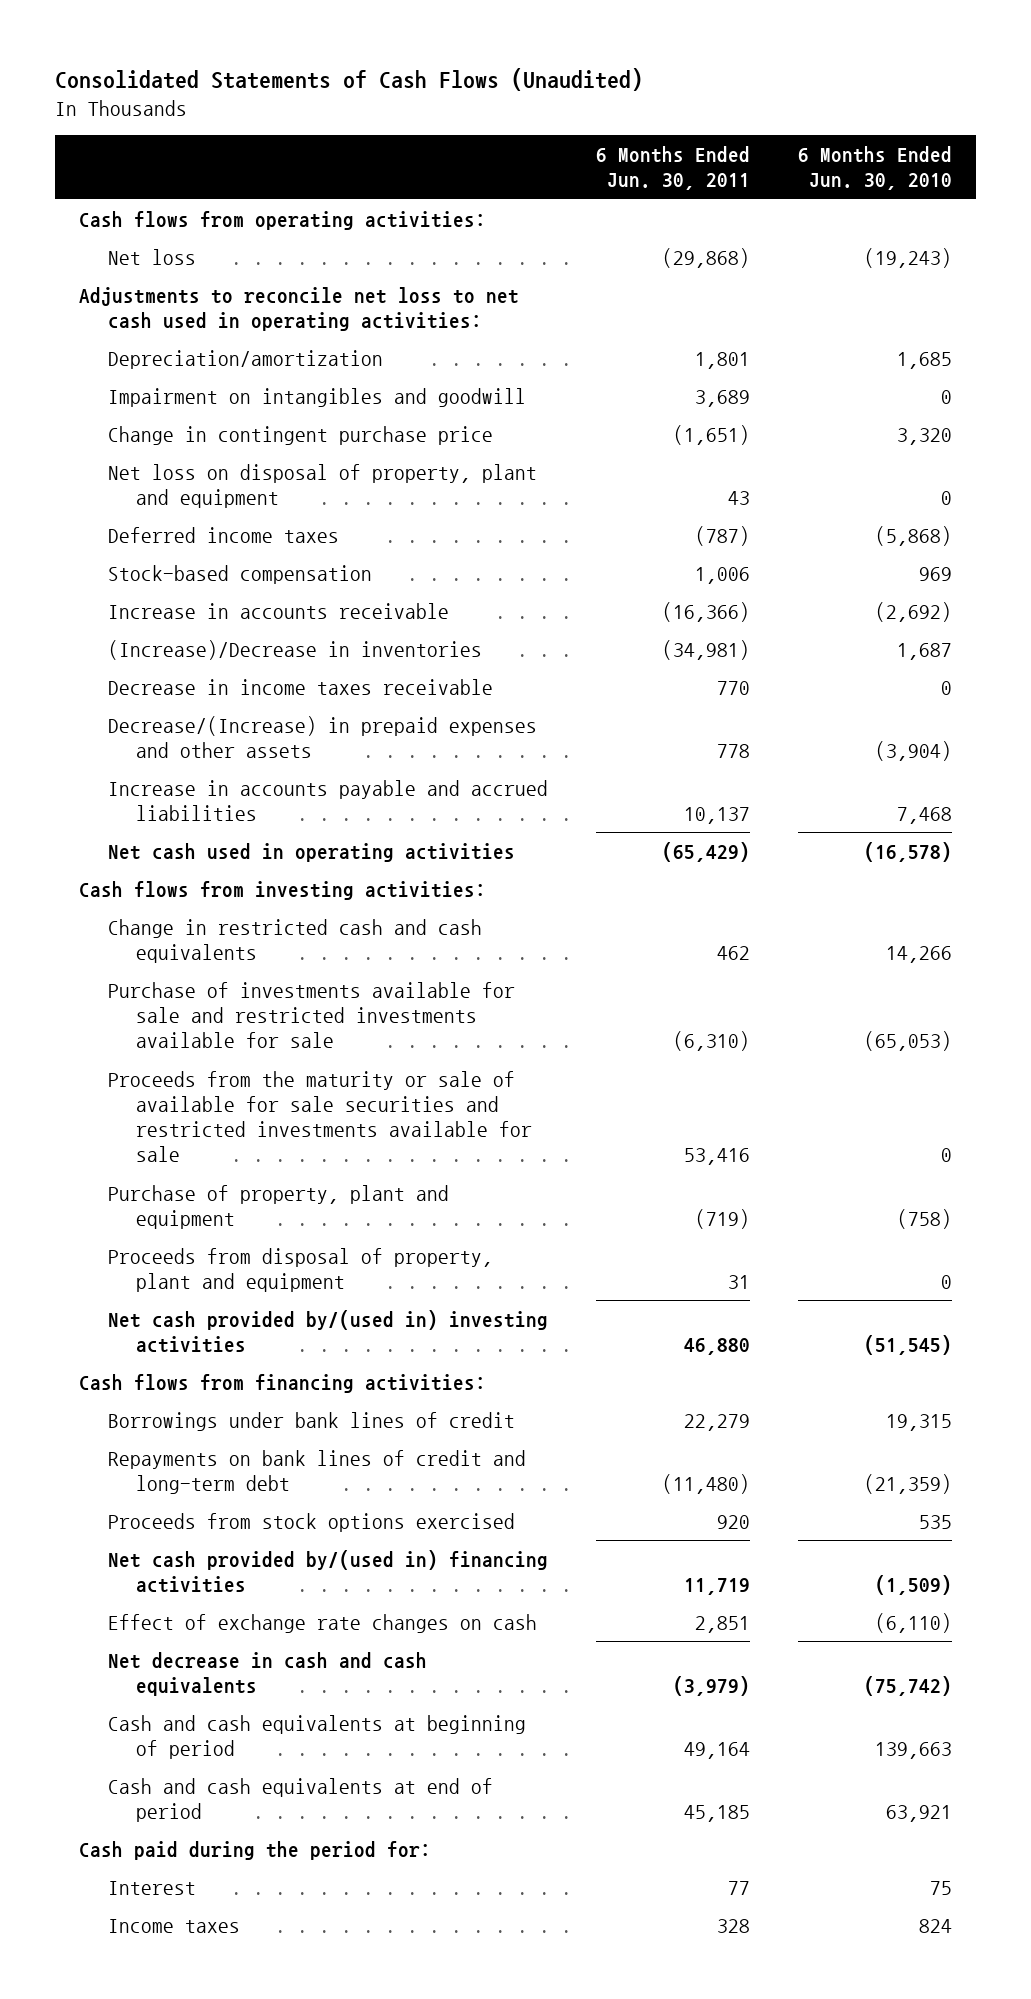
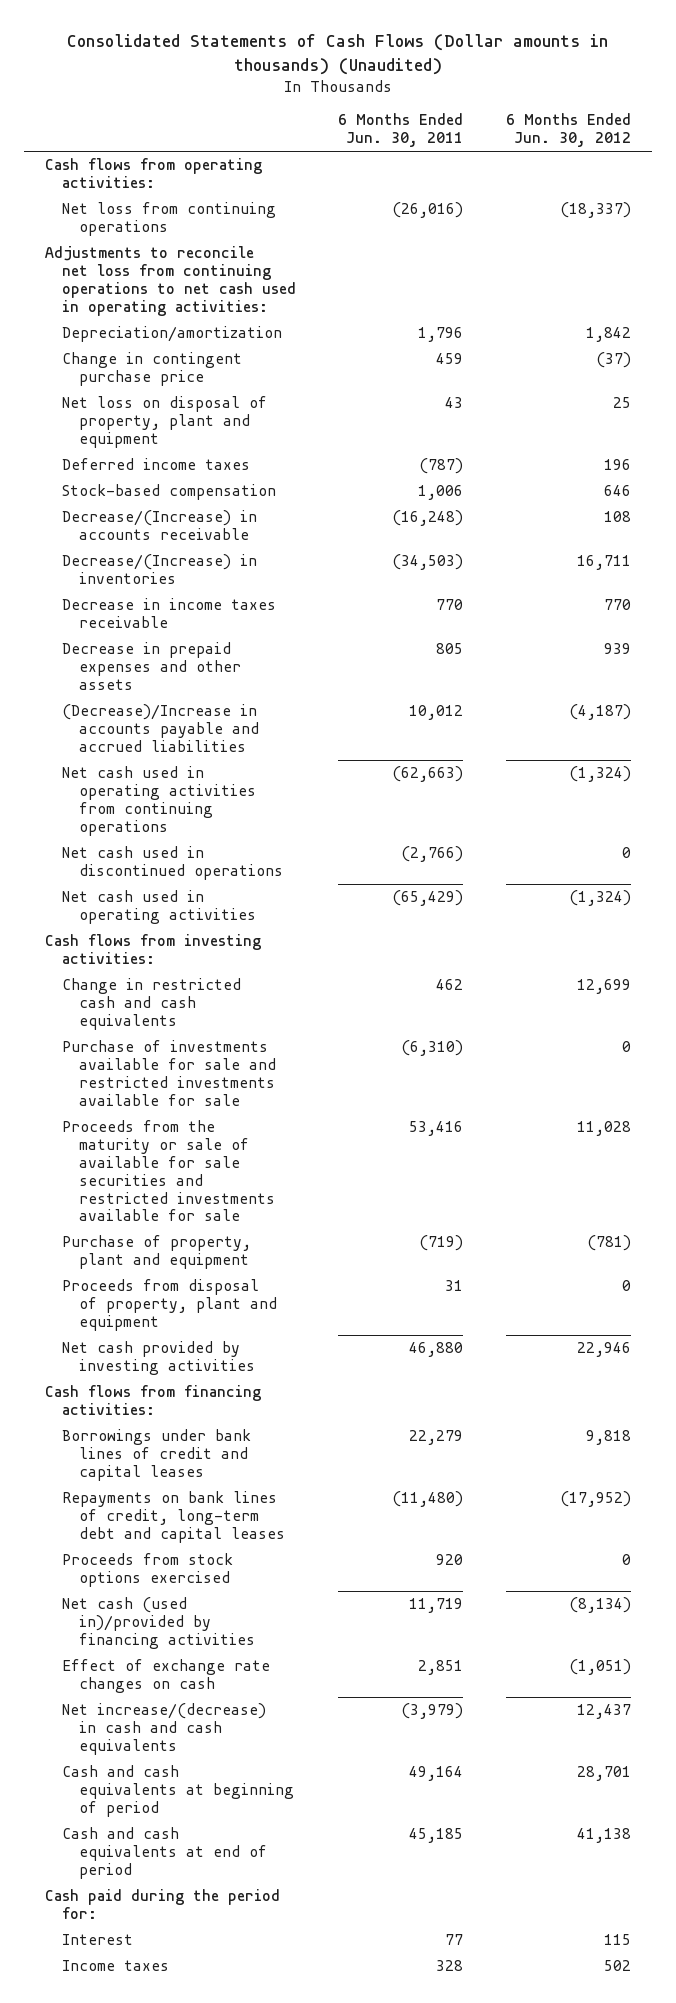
[54,67,643,91] Consolidated Statements of Cash Flows (Unaudited) -> [66,34,608,76] Consolidated Statements of Cash Flows (Dollar amounts in thousands) (Unaudited)
[798,145,953,191] 6 Months Ended Jun. 30, 2010 -> none
none -> [505,113,631,148] 6 Months Ended Jun. 30, 2012
[107,387,526,407] Impairment on intangibles and goodwill -> none
[107,248,196,265] Net loss -> [61,202,276,237] Net loss from continuing operations
[661,247,750,268] (29,868) -> [392,202,464,219] (26,016)
[78,286,519,331] Adjustments to reconcile net loss to net cash used in operating activities: -> [44,246,296,316] Adjustments to reconcile net loss from continuing operations to net cash used in operating activities:
[694,351,750,369] 1,801 -> [418,327,464,343] 1,796
[672,424,750,445] (1,651) -> [436,353,464,365] 459
[107,602,449,619] Increase in accounts receivable -> [61,510,257,541] Decrease/(Increase) in accounts receivable
[661,601,750,622] (16,366) -> [392,510,464,527] (16,248)
[107,639,482,660] (Increase)/Decrease in inventories -> [61,554,257,585] Decrease/(Increase) in inventories
[661,639,750,660] (34,981) -> [392,554,464,571] (34,503)
[107,715,537,758] Decrease/(Increase) in prepaid expenses and other assets -> [61,642,241,691] Decrease in prepaid expenses and other assets
[716,743,750,758] 778 -> [436,643,464,655] 805
[107,779,548,821] Increase in accounts payable and accrued liabilities -> [61,704,259,753] (Decrease)/Increase in accounts payable and accrued liabilities
[683,806,750,824] 10,137 -> [409,705,464,721] 10,012
none -> [61,766,256,836] Net cash used in operating activities from continuing operations
none -> [61,846,283,881] Net cash used in discontinued operations
[107,1309,548,1353] Net cash provided by/(used in) investing activities -> [61,1341,255,1376] Net cash provided by investing activities
[107,1411,515,1431] Borrowings under bank lines of credit -> [61,1429,251,1482] Borrowings under bank lines of credit and capital leases
[107,1449,526,1494] Repayments on bank lines of credit and long-term debt -> [61,1491,285,1544] Repayments on bank lines of credit, long-term debt and capital leases
[107,1549,548,1593] Net cash provided by/(used in) financing activities -> [61,1597,255,1650] Net cash (used in)/provided by financing activities
[107,1651,427,1696] Net decrease in cash and cash equivalents -> [61,1703,266,1756] Net increase/(decrease) in cash and cash equivalents

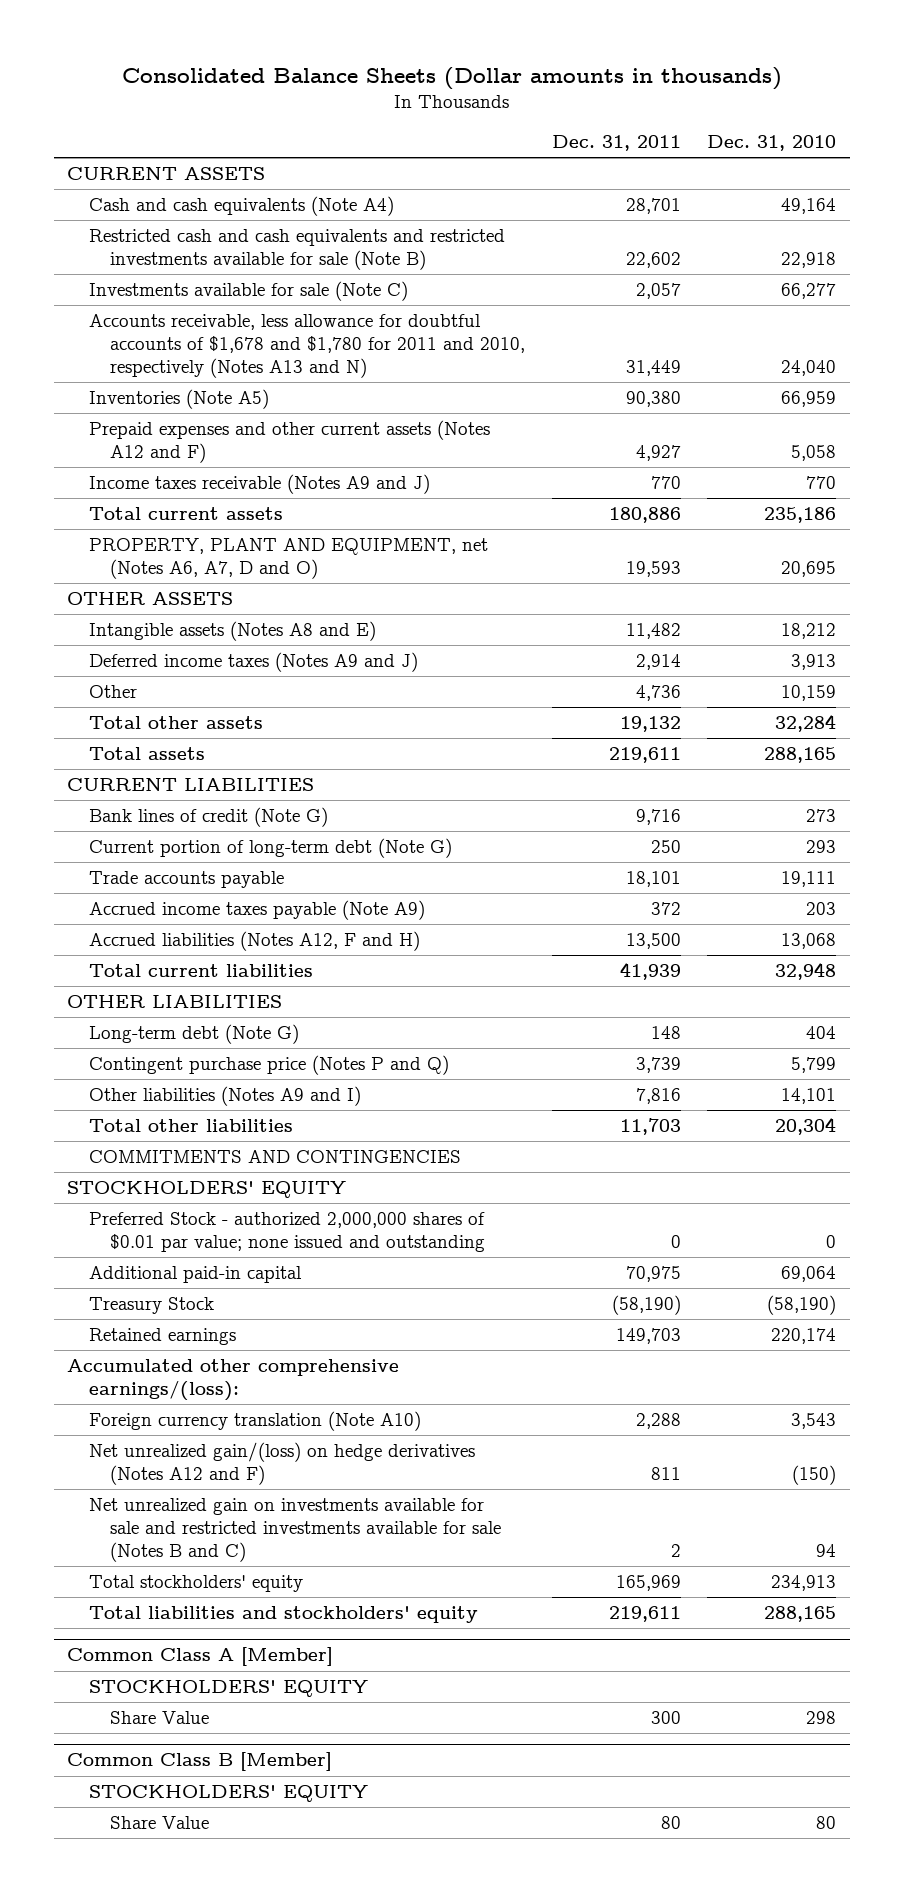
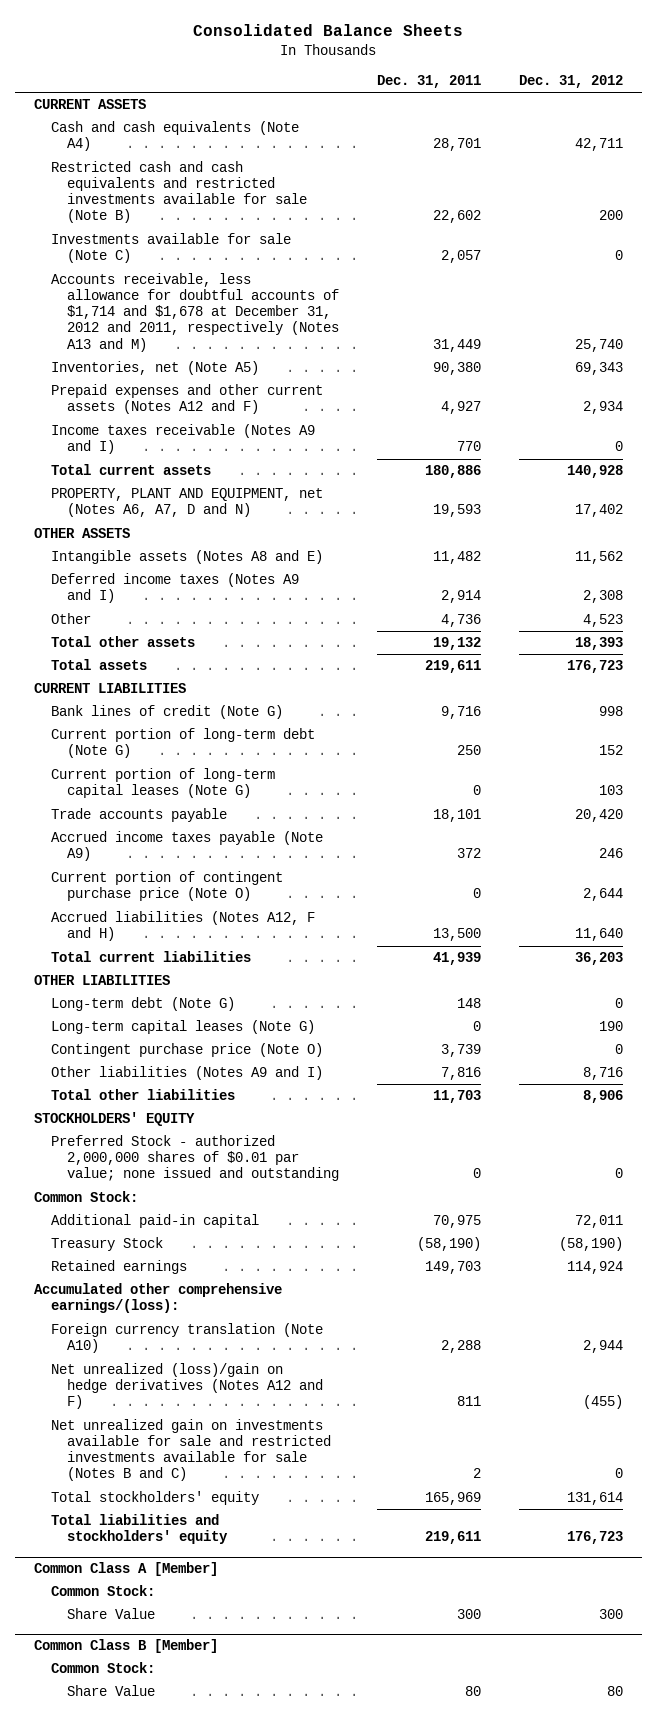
[121,66,782,90] Consolidated Balance Sheets (Dollar amounts in thousands) -> [193,24,464,37] Consolidated Balance Sheets
[707,135,837,152] Dec. 31, 2010 -> none
none -> [519,75,624,89] Dec. 31, 2012
[88,313,525,378] Accounts receivable, less allowance for doubtful accounts of $1,678 and $1,780 for 2011 and 2010, respectively (Notes A13 and N) -> [50,273,340,352] Accounts receivable, less allowance for doubtful accounts of $1,714 and $1,678 at December 31, 2012 and 2011, respectively (Notes A13 and M)
[88,388,269,409] Inventories (Note A5) -> [50,361,259,376] Inventories, net (Note A5)
[88,473,430,494] Income taxes receivable (Notes A9 and J) -> [50,424,315,455] Income taxes receivable (Notes A9 and I)
[88,537,488,579] PROPERTY, PLANT AND EQUIPMENT, net (Notes A6, A7, D and O) -> [50,488,323,518] PROPERTY, PLANT AND EQUIPMENT, net (Notes A6, A7, D and N)
[88,651,418,672] Deferred income taxes (Notes A9 and J) -> [50,573,299,604] Deferred income taxes (Notes A9 and I)
none -> [50,768,275,799] Current portion of long-term capital leases (Note G)
none -> [50,871,283,902] Current portion of contingent purchase price (Note O)
none -> [50,1020,315,1035] Long-term capital leases (Note G)
[88,1054,449,1075] Contingent purchase price (Notes P and Q) -> [50,1043,323,1058] Contingent purchase price (Note O)
[88,1149,461,1163] COMMITMENTS AND CONTINGENCIES -> none
none -> [33,1191,138,1203] Common Stock:
[88,1441,475,1485] Net unrealized gain/(loss) on hedge derivatives (Notes A12 and F) -> [50,1363,324,1410] Net unrealized (loss)/gain on hedge derivatives (Notes A12 and F)
[88,1679,368,1697] STOCKHOLDERS' EQUITY -> none
none -> [50,1585,155,1597] Common Stock:
[88,1784,368,1802] STOCKHOLDERS' EQUITY -> none
none -> [50,1662,155,1674] Common Stock:

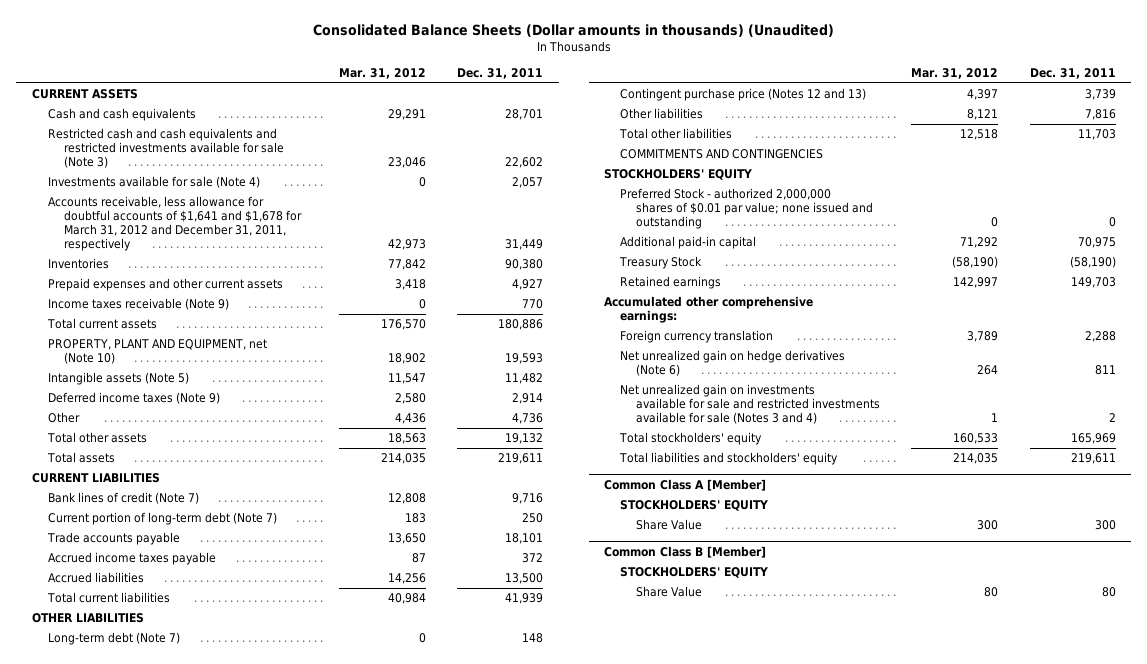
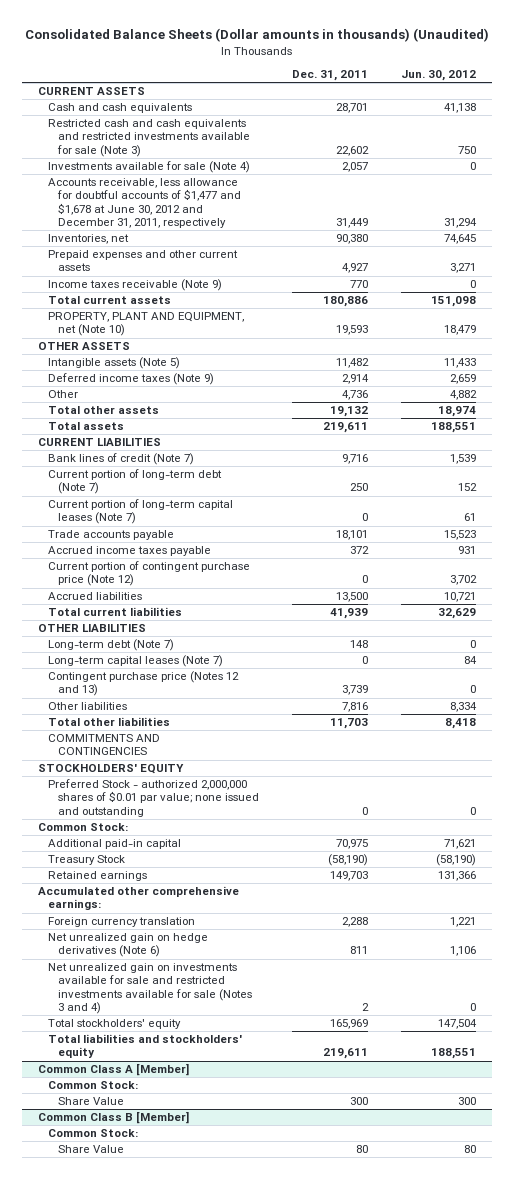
[338,67,426,79] Mar. 31, 2012 -> none
none -> [400,70,476,82] Jun. 30, 2012
[47,196,302,252] Accounts receivable, less allowance for doubtful accounts of $1,641 and $1,678 for March 31, 2012 and December 31, 2011, respectively -> [47,178,241,228] Accounts receivable, less allowance for doubtful accounts of $1,477 and $1,678 at June 30, 2012 and December 31, 2011, respectively
[47,258,109,270] Inventories -> [47,234,129,245] Inventories, net
none -> [38,342,131,351] OTHER ASSETS
none -> [47,499,233,525] Current portion of long-term capital leases (Note 7)
none -> [47,561,250,587] Current portion of contingent purchase price (Note 12)
none -> [47,655,223,668] Long-term capital leases (Note 7)
none -> [38,823,129,832] Common Stock:
[620,500,769,512] STOCKHOLDERS' EQUITY -> none
none -> [47,1081,138,1090] Common Stock:
[620,567,769,579] STOCKHOLDERS' EQUITY -> none
none -> [47,1129,138,1138] Common Stock:

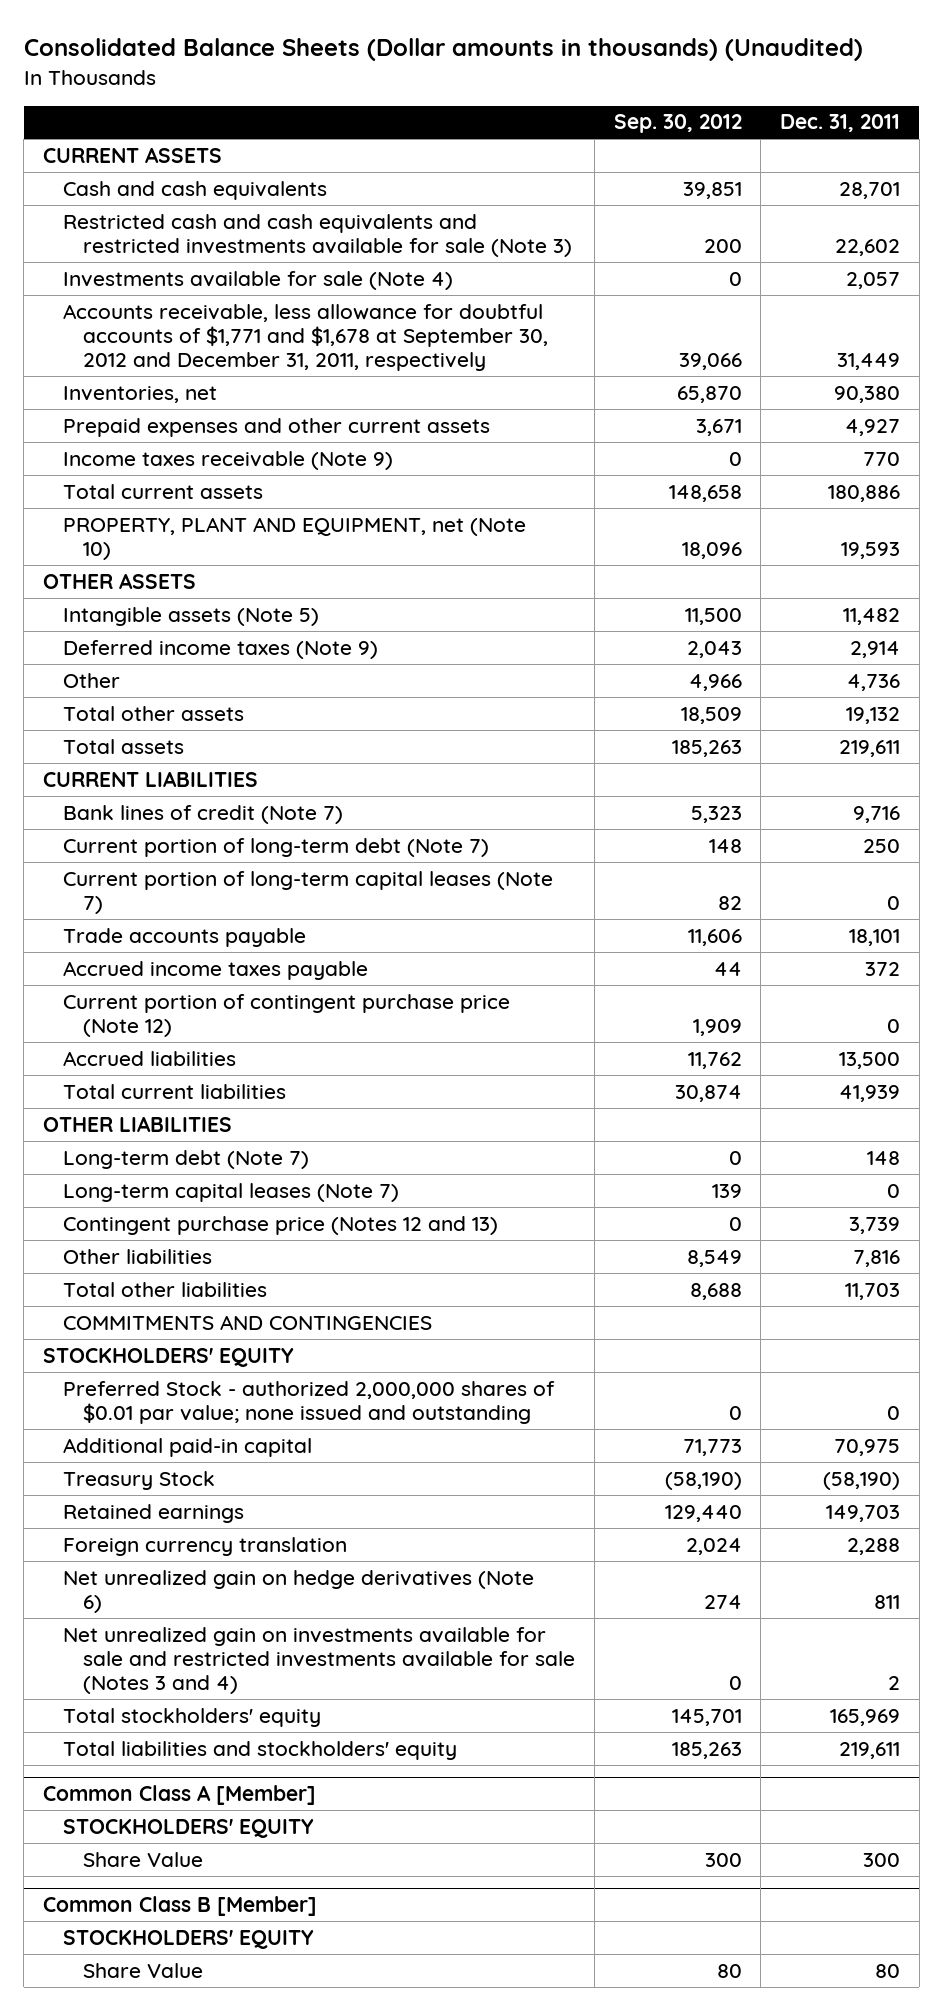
[400,70,476,82] Jun. 30, 2012 -> none
none -> [613,114,742,134] Sep. 30, 2012
[47,178,241,228] Accounts receivable, less allowance for doubtful accounts of $1,477 and $1,678 at June 30, 2012 and December 31, 2011, respectively -> [63,303,549,372] Accounts receivable, less allowance for doubtful accounts of $1,771 and $1,678 at September 30, 2012 and December 31, 2011, respectively
[38,823,129,832] Common Stock: -> none
[38,886,240,911] Accumulated other comprehensive earnings: -> none
[47,1081,138,1090] Common Stock: -> none
none -> [63,1818,315,1838] STOCKHOLDERS' EQUITY
[47,1129,138,1138] Common Stock: -> none
none -> [63,1929,315,1949] STOCKHOLDERS' EQUITY

